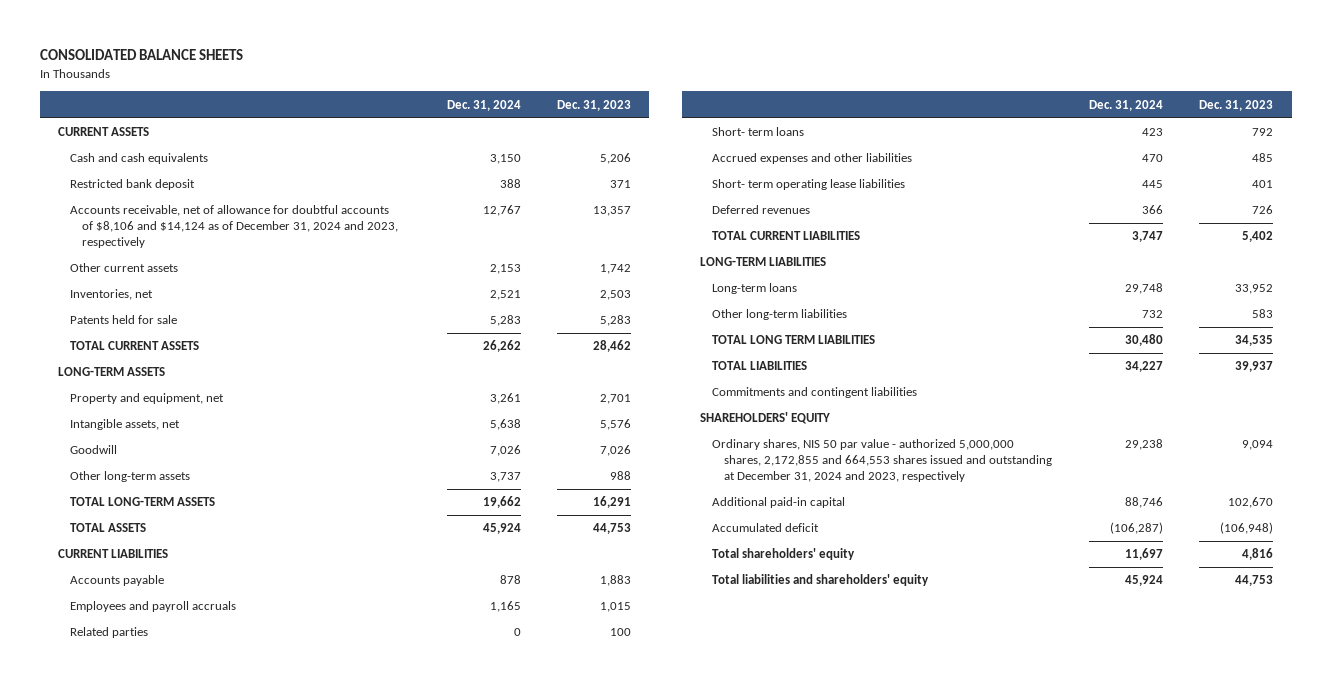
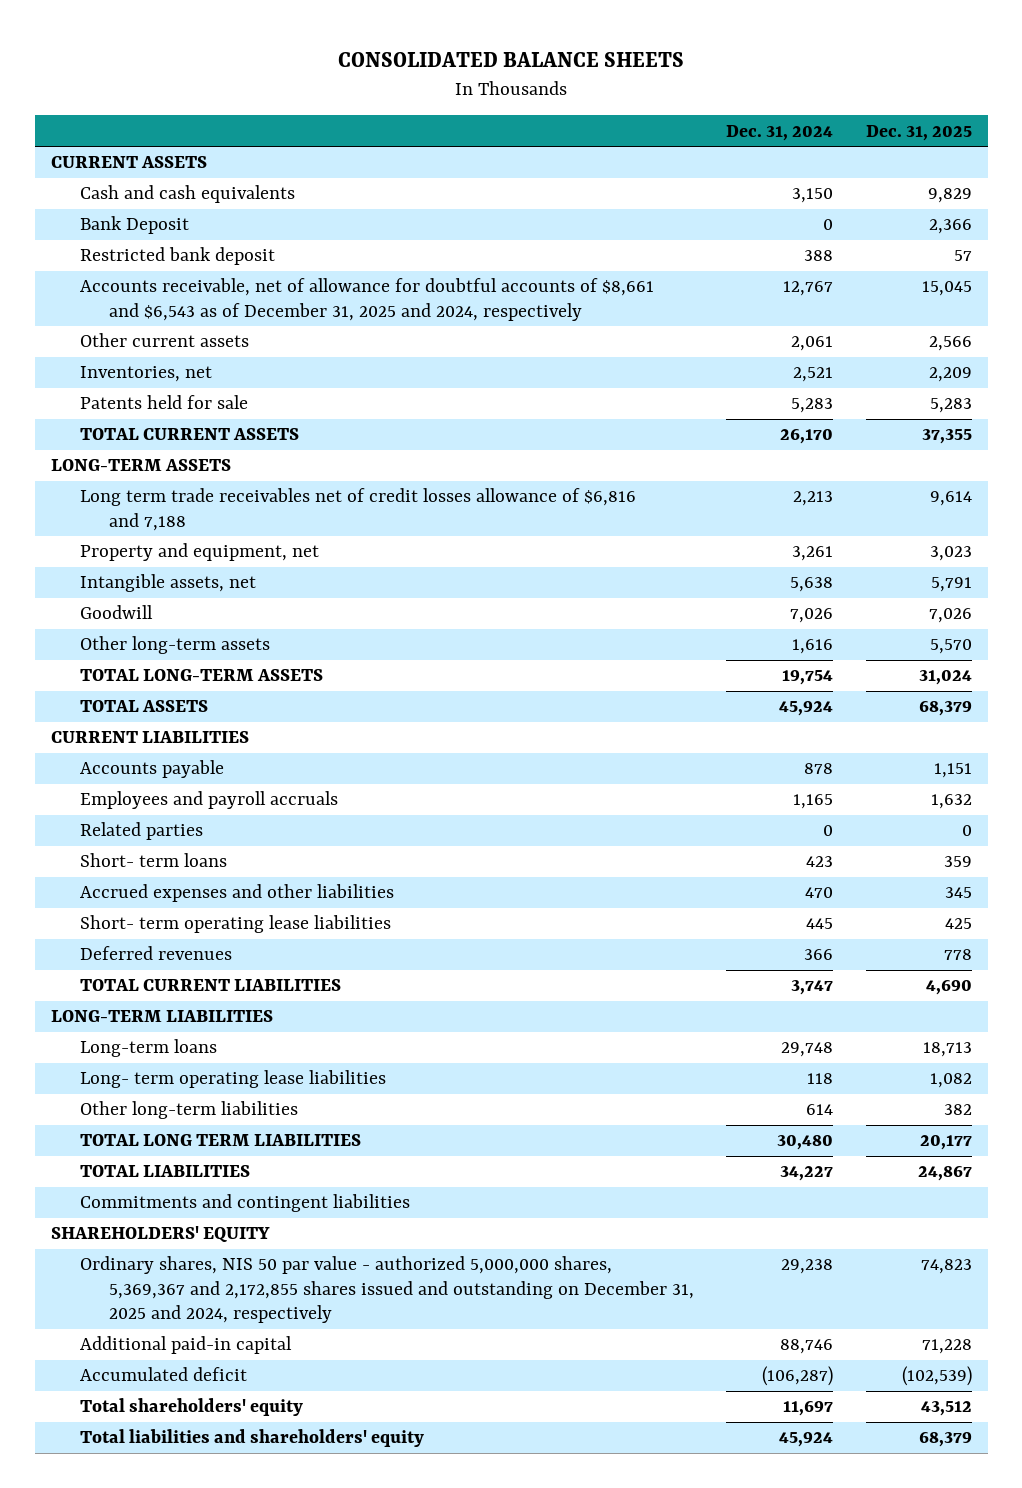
[557,99,632,111] Dec. 31, 2023 -> none
none -> [865,124,972,141] Dec. 31, 2025
none -> [79,216,189,235] Bank Deposit
[70,205,399,249] Accounts receivable, net of allowance for doubtful accounts of $8,106 and $14,124 as of December 31, 2024 and 2023, respectively -> [79,278,654,321] Accounts receivable, net of allowance for doubtful accounts of $8,661 and $6,543 as of December 31, 2025 and 2024, respectively
[489,264,521,275] 2,153 -> [791,336,834,352] 2,061
[482,340,521,353] 26,262 -> [780,429,834,445] 26,170
none -> [79,488,636,531] Long term trade receivables net of credit losses allowance of $6,816 and 7,188
[489,472,521,483] 3,737 -> [792,639,834,655] 1,616
[482,496,521,509] 19,662 -> [782,670,834,686] 19,754
none -> [79,1070,386,1089] Long- term operating lease liabilities
[1141,310,1163,319] 732 -> [806,1104,834,1116] 614
[712,439,1053,483] Ordinary shares, NIS 50 par value - authorized 5,000,000 shares, 2,172,855 and 664,553 shares issued and outstanding at December 31, 2024 and 2023, respectively -> [79,1256,695,1324] Ordinary shares, NIS 50 par value - authorized 5,000,000 shares, 5,369,367 and 2,172,855 shares issued and outstanding on December 31, 2025 and 2024, respectively

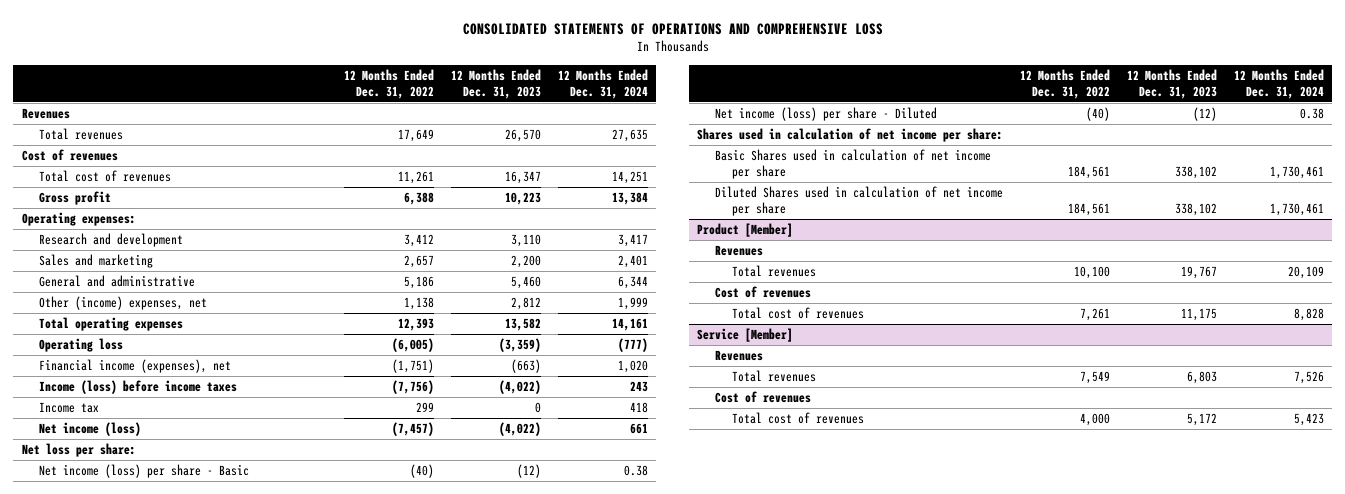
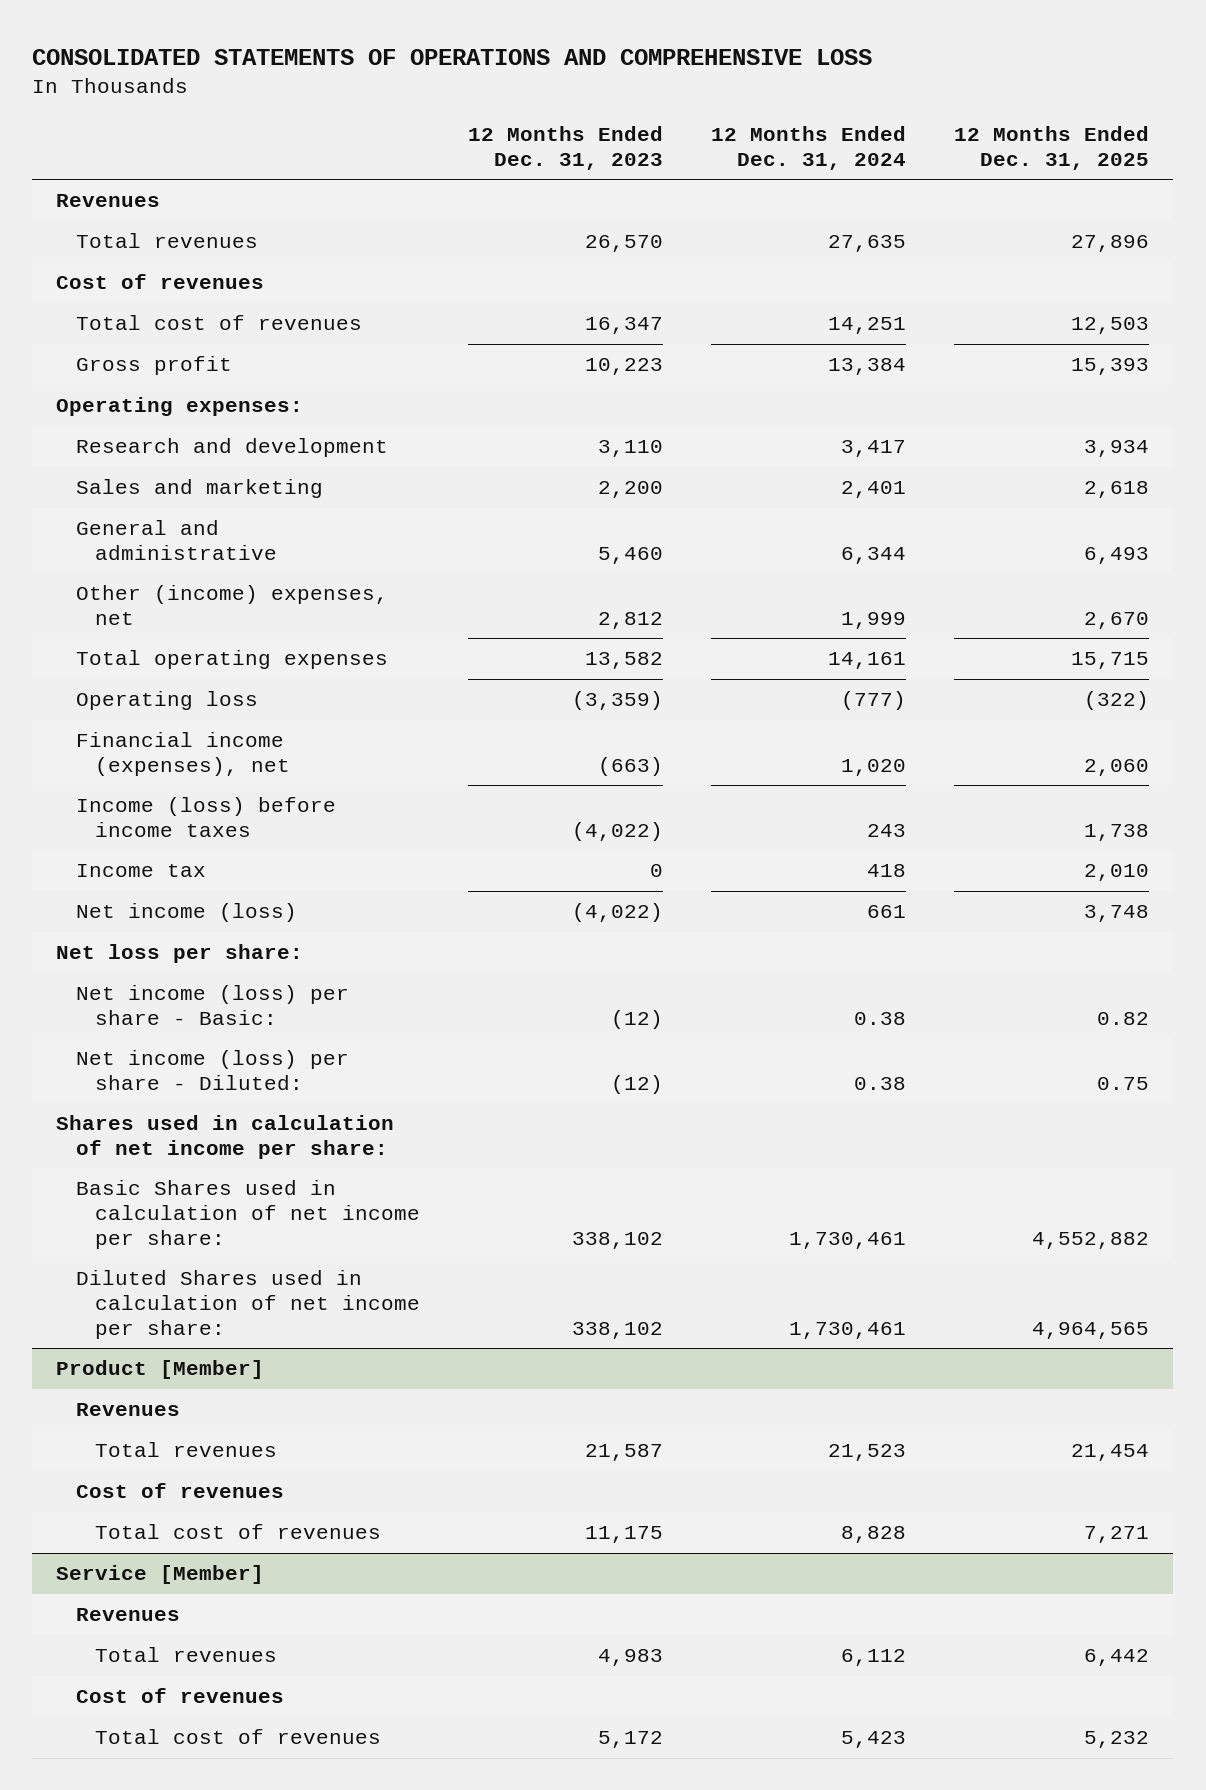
[344,68,435,99] 12 Months Ended Dec. 31, 2022 -> none
none -> [954,126,1150,171] 12 Months Ended Dec. 31, 2025
[39,464,250,479] Net income (loss) per share - Basic -> [75,985,349,1026] Net income (loss) per share - Basic:
[714,107,937,122] Net income (loss) per share - Diluted -> [75,1050,349,1091] Net income (loss) per share - Diluted:
[714,149,991,180] Basic Shares used in calculation of net income per share -> [75,1180,420,1250] Basic Shares used in calculation of net income per share:
[714,186,1003,217] Diluted Shares used in calculation of net income per share -> [75,1270,420,1340] Diluted Shares used in calculation of net income per share:
[1180,266,1217,280] 19,767 -> [584,1444,663,1462] 21,587
[1287,266,1324,280] 20,109 -> [828,1444,907,1462] 21,523
[1186,371,1217,385] 6,803 -> [597,1649,663,1667] 4,983
[1293,371,1324,385] 7,526 -> [841,1649,907,1667] 6,112

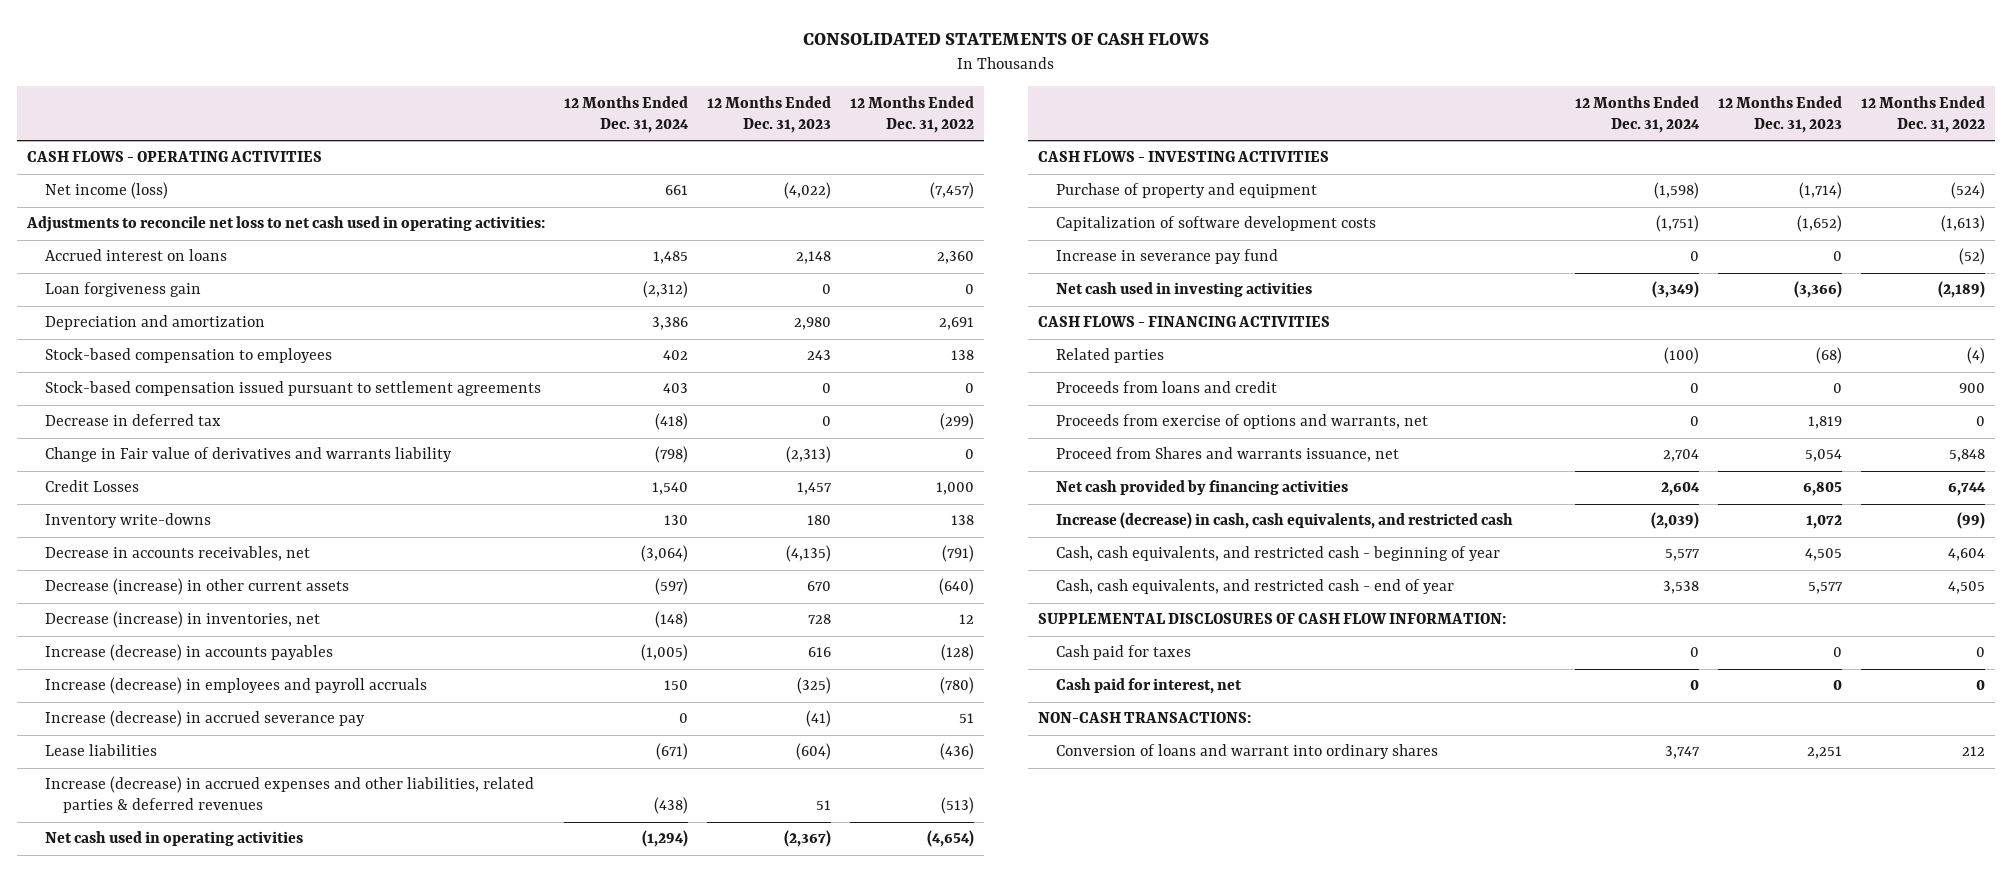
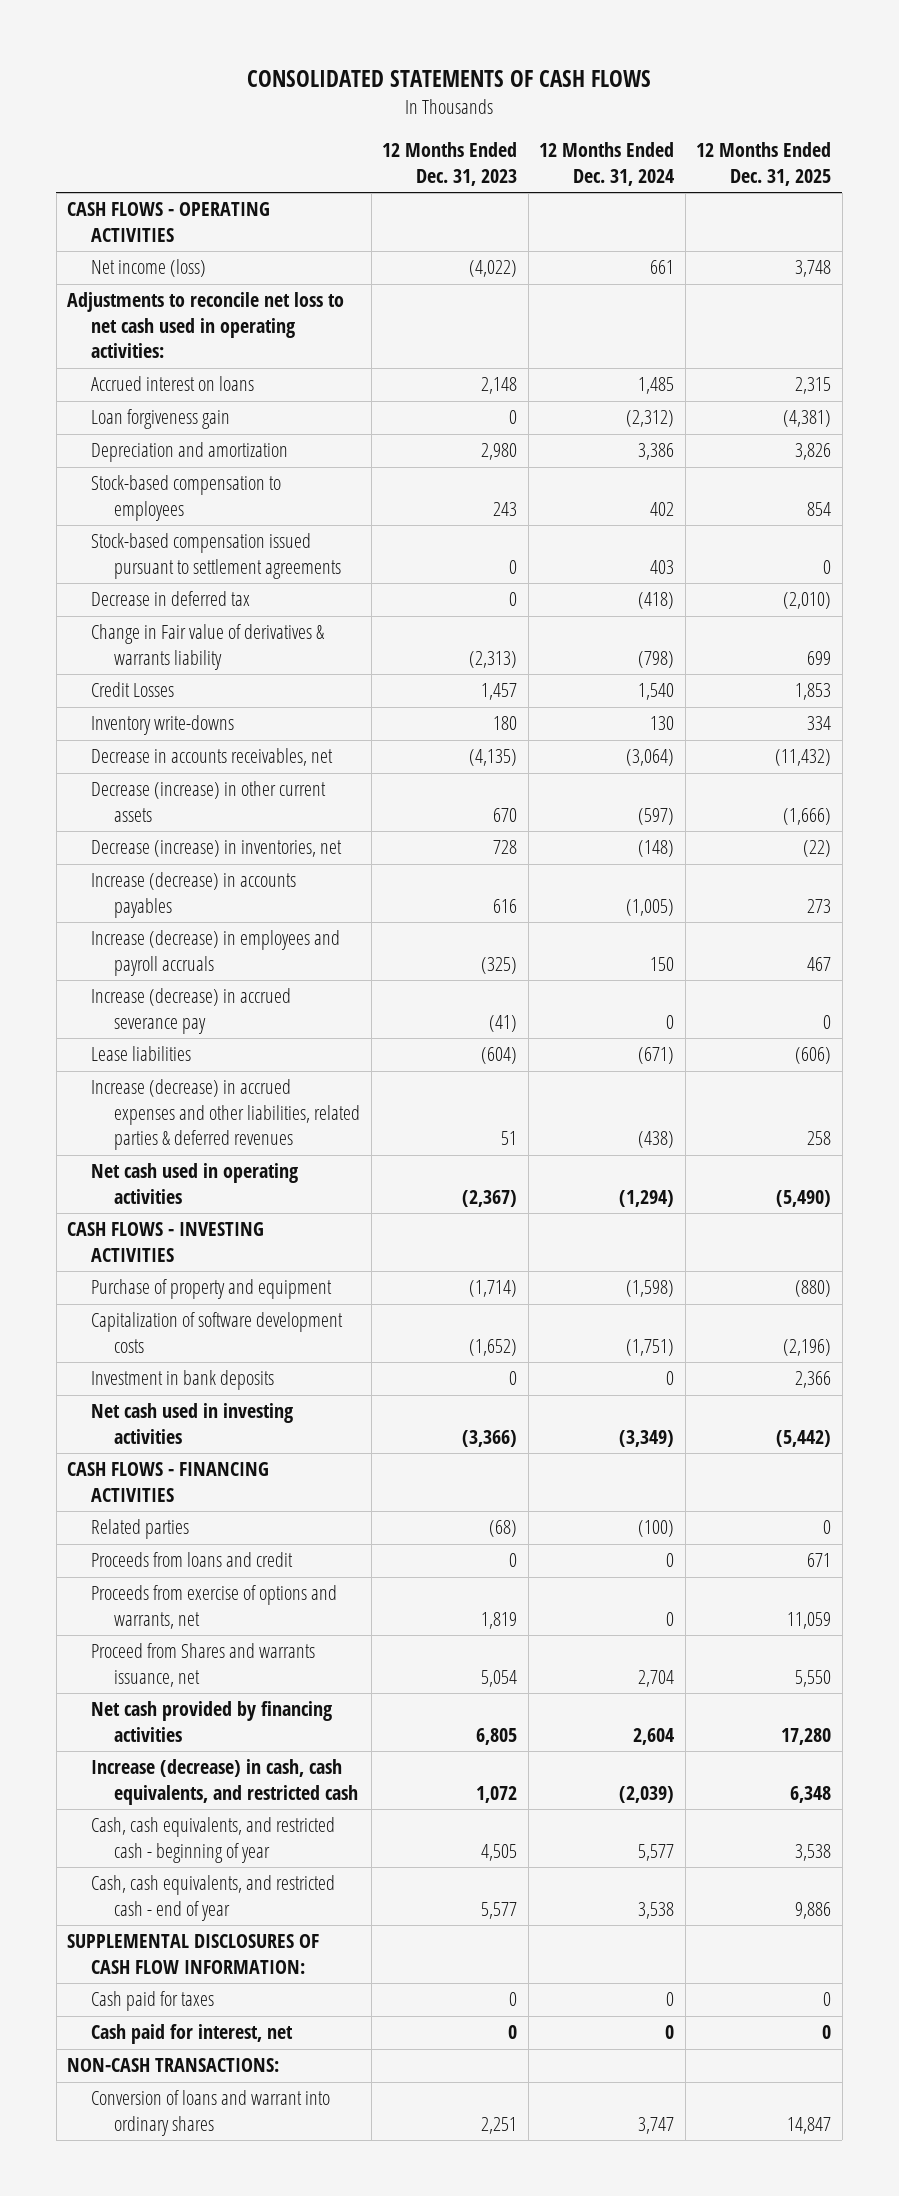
[850,95,975,133] 12 Months Ended Dec. 31, 2022 -> none
none -> [696,142,832,186] 12 Months Ended Dec. 31, 2025
[44,447,452,463] Change in Fair value of derivatives and warrants liability -> [90,624,325,670] Change in Fair value of derivatives & warrants liability
[1055,249,1278,265] Increase in severance pay fund -> none
none -> [90,1370,274,1391] Investment in bank deposits

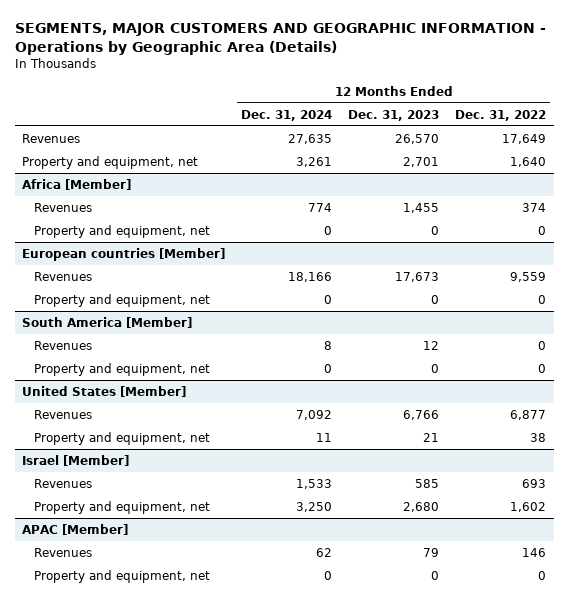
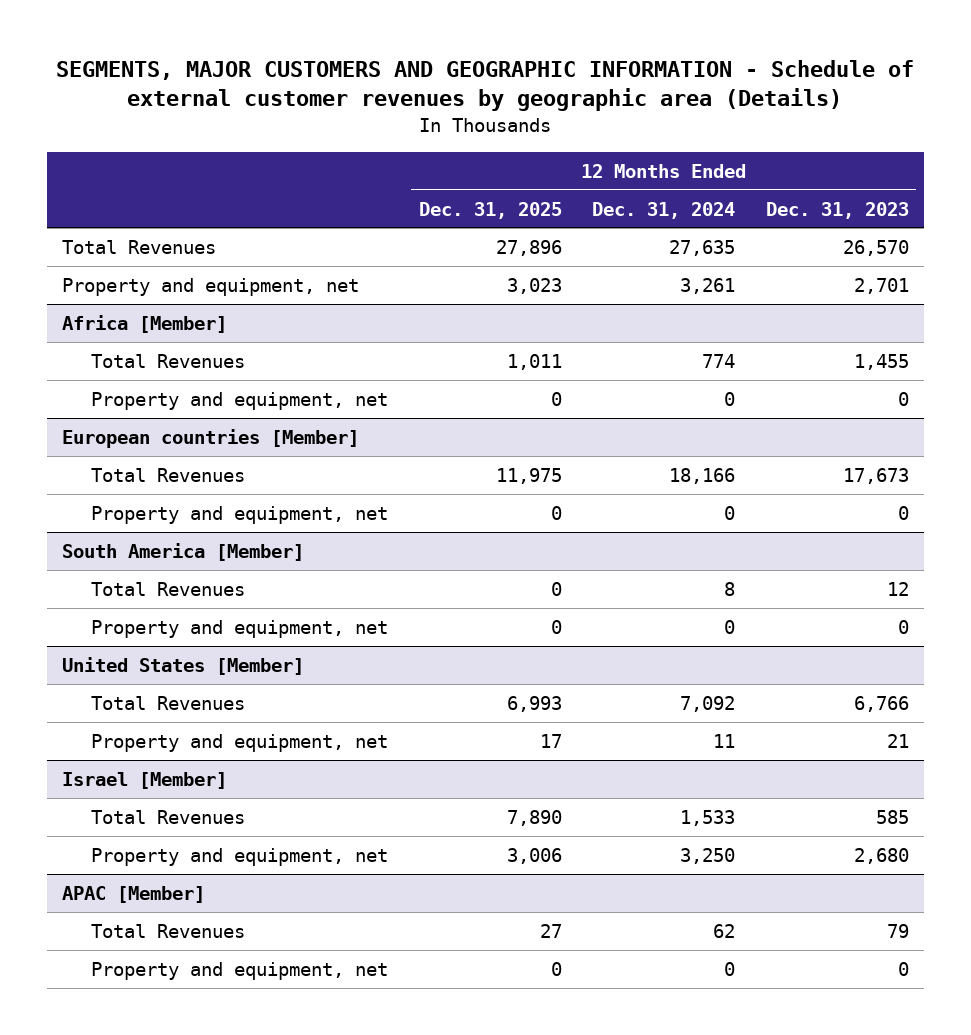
[14,23,546,55] SEGMENTS, MAJOR CUSTOMERS AND GEOGRAPHIC INFORMATION - Operations by Geographic Area (Details) -> [56,59,915,112] SEGMENTS, MAJOR CUSTOMERS AND GEOGRAPHIC INFORMATION - Schedule of external customer revenues by geographic area (Details)
[455,109,547,121] Dec. 31, 2022 -> none
none -> [418,201,562,219] Dec. 31, 2025
[22,133,81,143] Revenues -> [62,239,217,254] Total Revenues
[34,202,93,212] Revenues -> [91,353,246,368] Total Revenues
[34,271,93,281] Revenues -> [91,467,246,482] Total Revenues
[34,340,93,350] Revenues -> [91,581,246,596] Total Revenues
[34,409,93,419] Revenues -> [91,695,246,710] Total Revenues
[34,478,93,488] Revenues -> [91,809,246,824] Total Revenues
[34,547,93,557] Revenues -> [91,923,246,938] Total Revenues

